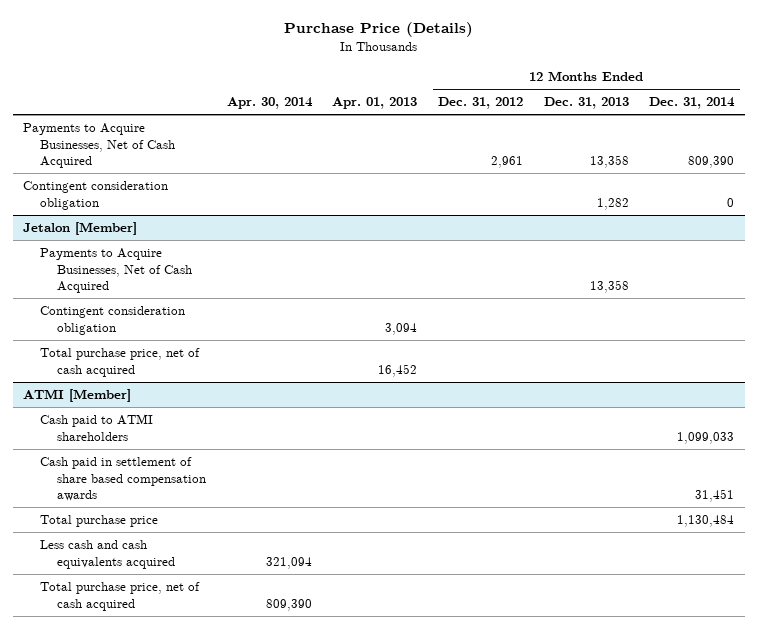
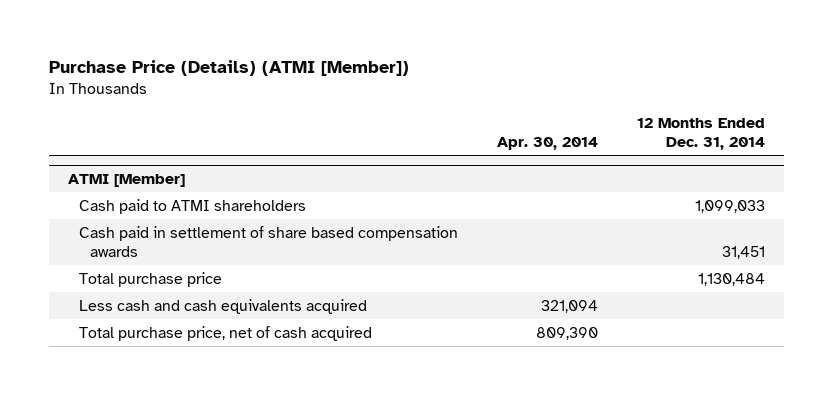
[283,22,473,38] Purchase Price (Details) -> [48,59,409,76] Purchase Price (Details) (ATMI [Member])
[332,97,418,110] Apr. 01, 2013 -> none
[438,97,524,110] Dec. 31, 2012 -> none
[543,97,629,110] Dec. 31, 2013 -> none
[23,123,176,169] Payments to Acquire Businesses, Net of Cash Acquired -> none
[23,181,169,210] Contingent consideration obligation -> none
[23,222,138,236] Jetalon [Member] -> none
[40,248,193,294] Payments to Acquire Businesses, Net of Cash Acquired -> none
[40,306,186,335] Contingent consideration obligation -> none
[40,348,201,377] Total purchase price, net of cash acquired -> none

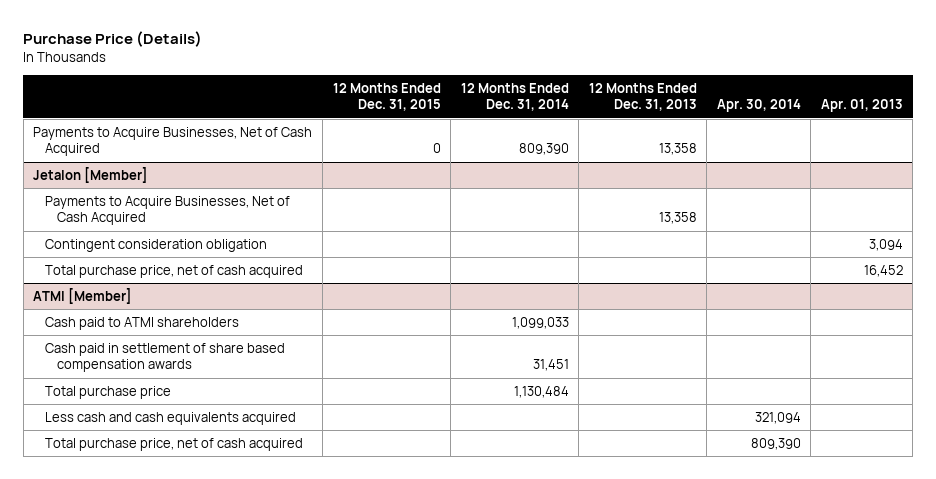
[48,59,409,76] Purchase Price (Details) (ATMI [Member]) -> [23,30,203,47] Purchase Price (Details)
none -> [332,82,441,112] 12 Months Ended Dec. 31, 2015
none -> [588,82,697,112] 12 Months Ended Dec. 31, 2013
none -> [820,99,903,113] Apr. 01, 2013
none -> [33,127,313,157] Payments to Acquire Businesses, Net of Cash Acquired
none -> [33,167,149,184] Jetalon [Member]
none -> [45,196,291,226] Payments to Acquire Businesses, Net of Cash Acquired
none -> [45,239,268,253] Contingent consideration obligation
none -> [45,265,304,279] Total purchase price, net of cash acquired

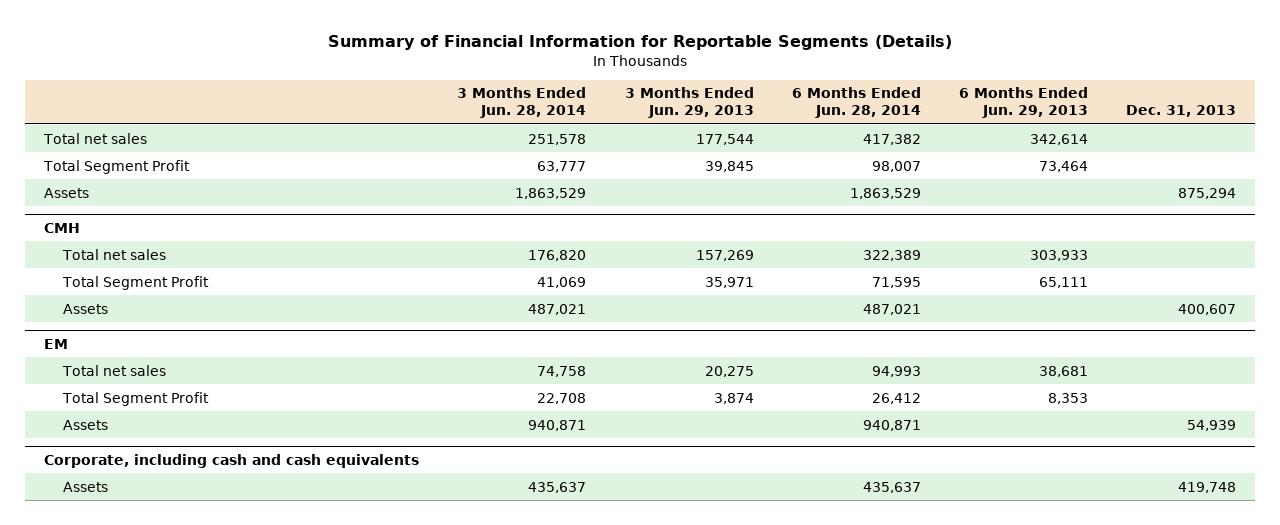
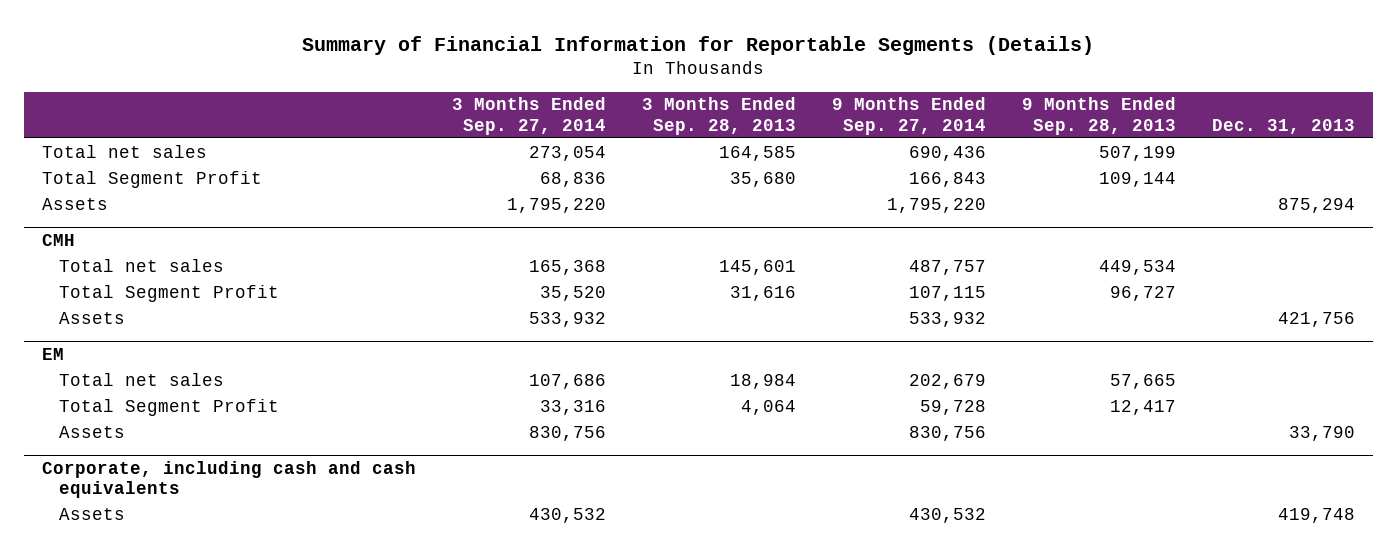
[457,87,587,119] 3 Months Ended Jun. 28, 2014 -> none
[624,87,754,119] 3 Months Ended Jun. 29, 2013 -> none
[791,87,921,119] 6 Months Ended Jun. 28, 2014 -> none
[958,87,1088,119] 6 Months Ended Jun. 29, 2013 -> none
none -> [451,97,606,135] 3 Months Ended Sep. 27, 2014
none -> [641,97,796,135] 3 Months Ended Sep. 28, 2013
none -> [831,97,986,135] 9 Months Ended Sep. 27, 2014
none -> [1021,97,1176,135] 9 Months Ended Sep. 28, 2013
[1178,303,1237,315] 400,607 -> [1277,311,1355,327] 421,756
[1187,419,1237,431] 54,939 -> [1288,425,1355,441] 33,790

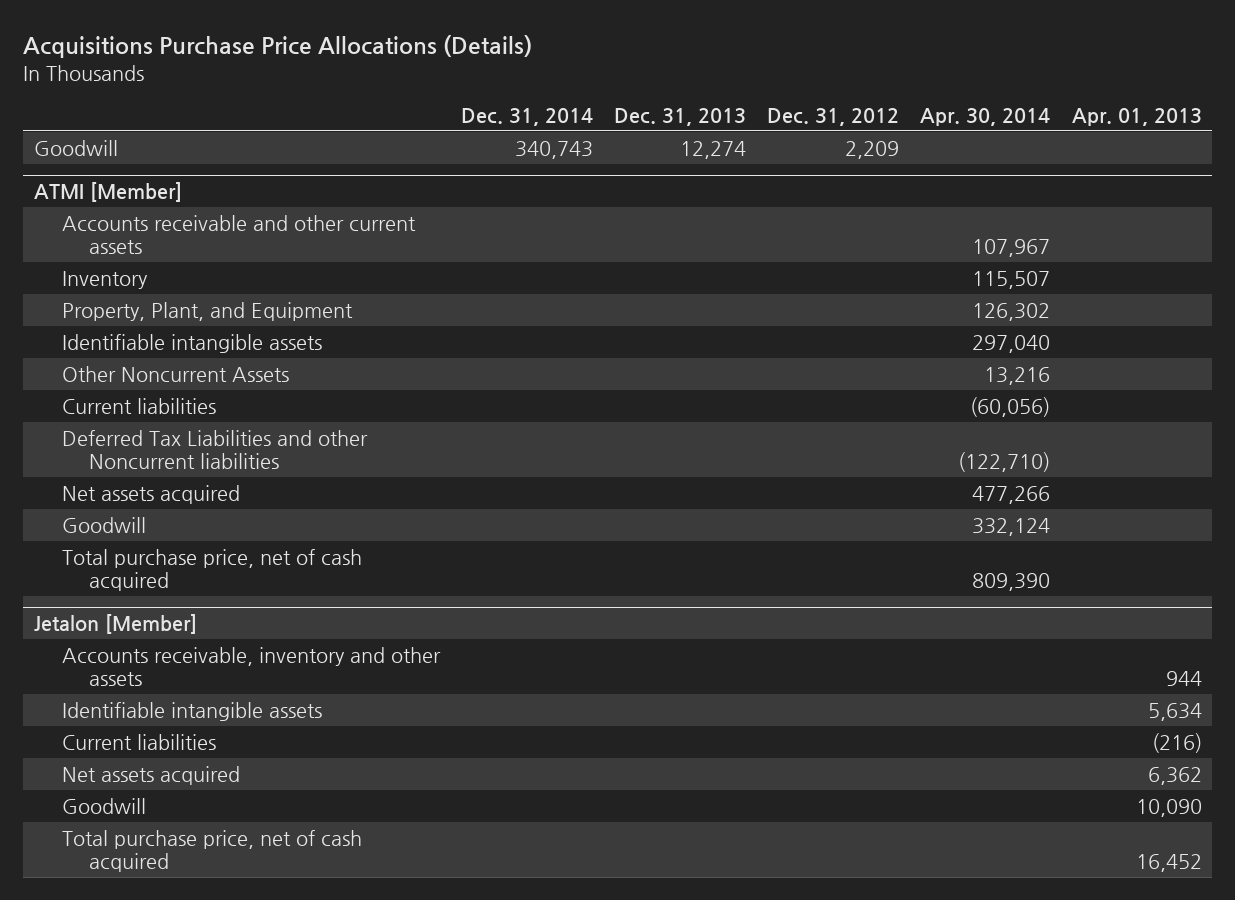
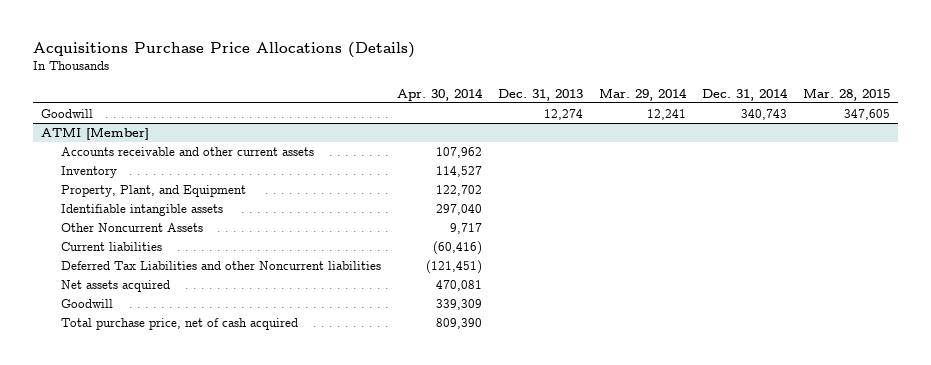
[767,107,900,126] Dec. 31, 2012 -> none
[1071,107,1202,126] Apr. 01, 2013 -> none
none -> [599,87,688,101] Mar. 29, 2014
none -> [803,87,891,101] Mar. 28, 2015
[972,239,1051,258] 107,967 -> [436,147,483,159] 107,962
[972,270,1051,289] 115,507 -> [436,166,483,178] 114,527
[972,302,1051,321] 126,302 -> [436,185,483,197] 122,702
[984,366,1051,385] 13,216 -> [450,223,483,235] 9,717
[970,396,1051,417] (60,056) -> [433,241,483,256] (60,416)
[958,452,1051,473] (122,710) -> [426,260,483,275] (121,451)
[972,485,1051,504] 477,266 -> [436,280,483,292] 470,081
[972,517,1051,536] 332,124 -> [436,299,483,311] 339,309
[33,614,197,635] Jetalon [Member] -> none
[61,646,441,687] Accounts receivable, inventory and other assets -> none
[61,701,322,721] Identifiable intangible assets -> none
[61,733,216,750] Current liabilities -> none
[61,765,240,785] Net assets acquired -> none
[61,797,146,814] Goodwill -> none
[61,829,362,873] Total purchase price, net of cash acquired -> none

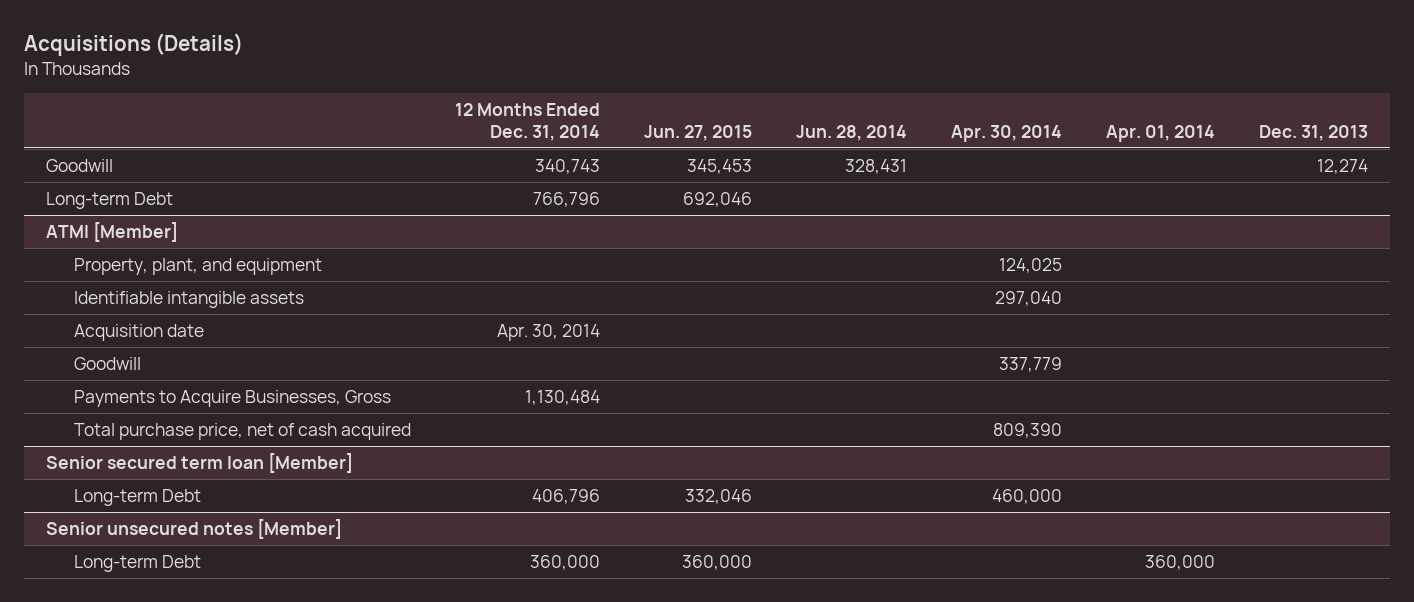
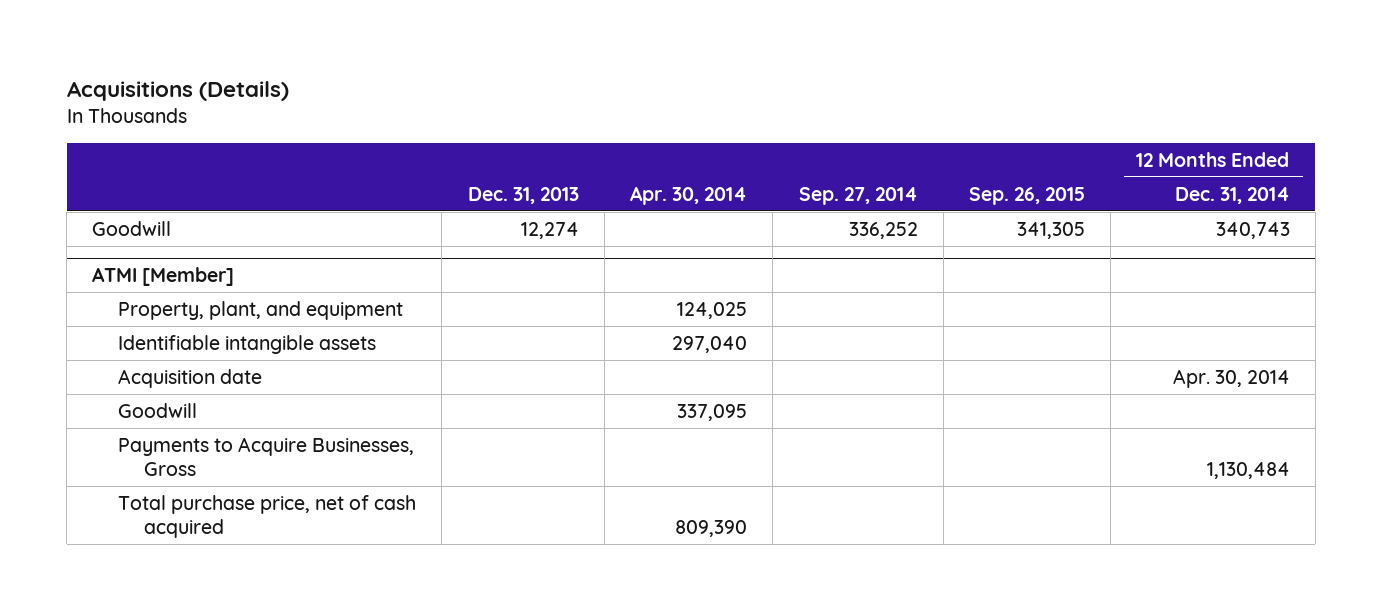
[643,124,752,141] Jun. 27, 2015 -> none
[796,124,908,141] Jun. 28, 2014 -> none
[1106,124,1216,142] Apr. 01, 2014 -> none
none -> [798,186,918,205] Sep. 27, 2014
none -> [969,186,1086,205] Sep. 26, 2015
[45,192,173,210] Long-term Debt -> none
[999,357,1063,373] 337,779 -> [677,403,748,421] 337,095
[45,453,353,474] Senior secured term loan [Member] -> none
[73,489,201,507] Long-term Debt -> none
[45,519,342,540] Senior unsecured notes [Member] -> none
[73,555,201,573] Long-term Debt -> none

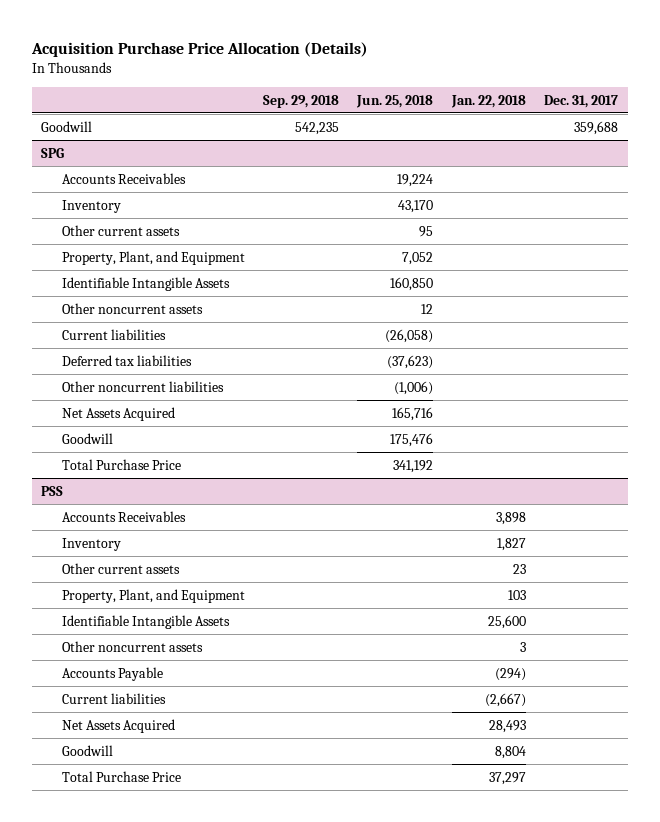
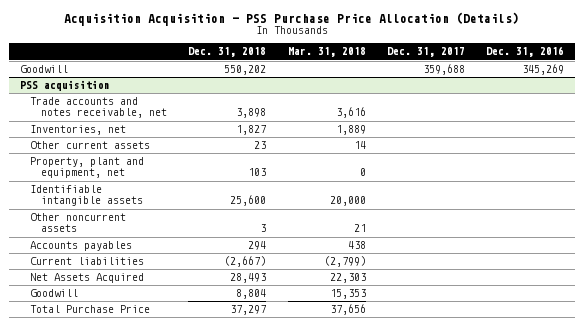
[31,42,369,58] Acquisition Purchase Price Allocation (Details) -> [63,11,519,26] Acquisition Acquisition - PSS Purchase Price Allocation (Details)
[263,94,340,108] Sep. 29, 2018 -> none
[356,94,434,108] Jun. 25, 2018 -> none
[450,94,526,108] Jan. 22, 2018 -> none
none -> [188,47,267,58] Dec. 31, 2018
none -> [287,47,366,58] Mar. 31, 2018
none -> [486,46,565,58] Dec. 31, 2016
[41,147,65,158] SPG -> none
[61,172,186,184] Accounts Receivables -> none
[61,199,121,213] Inventory -> none
[61,224,180,236] Other current assets -> none
[61,250,245,265] Property, Plant, and Equipment -> none
[61,276,230,291] Identifiable Intangible Assets -> none
[61,302,203,314] Other noncurrent assets -> none
[61,328,166,340] Current liabilities -> none
[61,354,192,366] Deferred tax liabilities -> none
[61,380,224,392] Other noncurrent liabilities -> none
[61,406,175,421] Net Assets Acquired -> none
[61,432,113,444] Goodwill -> none
[61,458,181,470] Total Purchase Price -> none
[41,485,64,496] PSS -> [19,80,110,92] PSS acquisition
[61,510,186,522] Accounts Receivables -> [30,97,168,119] Trade accounts and notes receivable, net
[61,537,121,551] Inventory -> [30,125,127,136] Inventories, net
[61,588,245,603] Property, Plant, and Equipment -> [30,157,145,179] Property, plant and equipment, net
[61,614,230,629] Identifiable Intangible Assets -> [30,185,144,207] Identifiable intangible assets
[61,666,163,681] Accounts Payable -> [30,241,133,252] Accounts payables

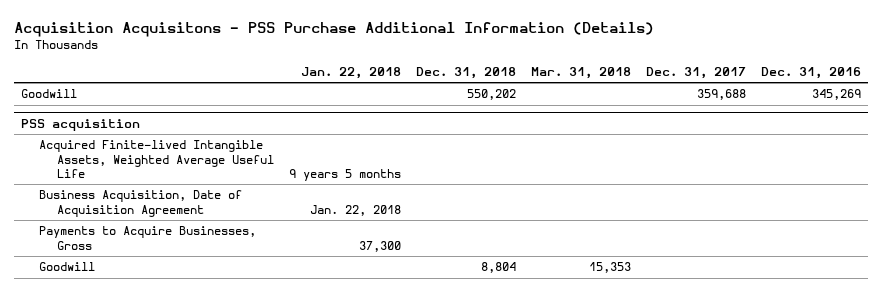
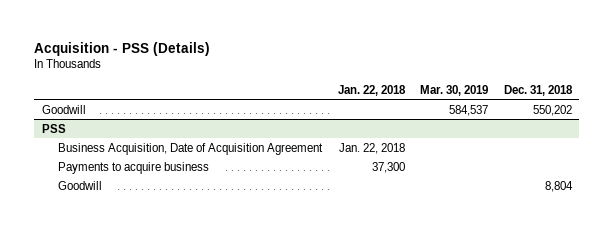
[14,21,655,37] Acquisition Acquisitons - PSS Purchase Additional Information (Details) -> [34,41,211,56] Acquisition - PSS (Details)
[530,67,631,80] Mar. 31, 2018 -> none
[645,67,746,80] Dec. 31, 2017 -> none
[760,67,861,80] Dec. 31, 2016 -> none
none -> [420,84,489,96] Mar. 30, 2019
[39,140,275,179] Acquired Finite-lived Intangible Assets, Weighted Average Useful Life -> none
[21,118,141,131] PSS acquisition -> [42,123,67,133] PSS
[39,226,257,250] Payments to Acquire Businesses, Gross -> [58,161,210,174] Payments to acquire business

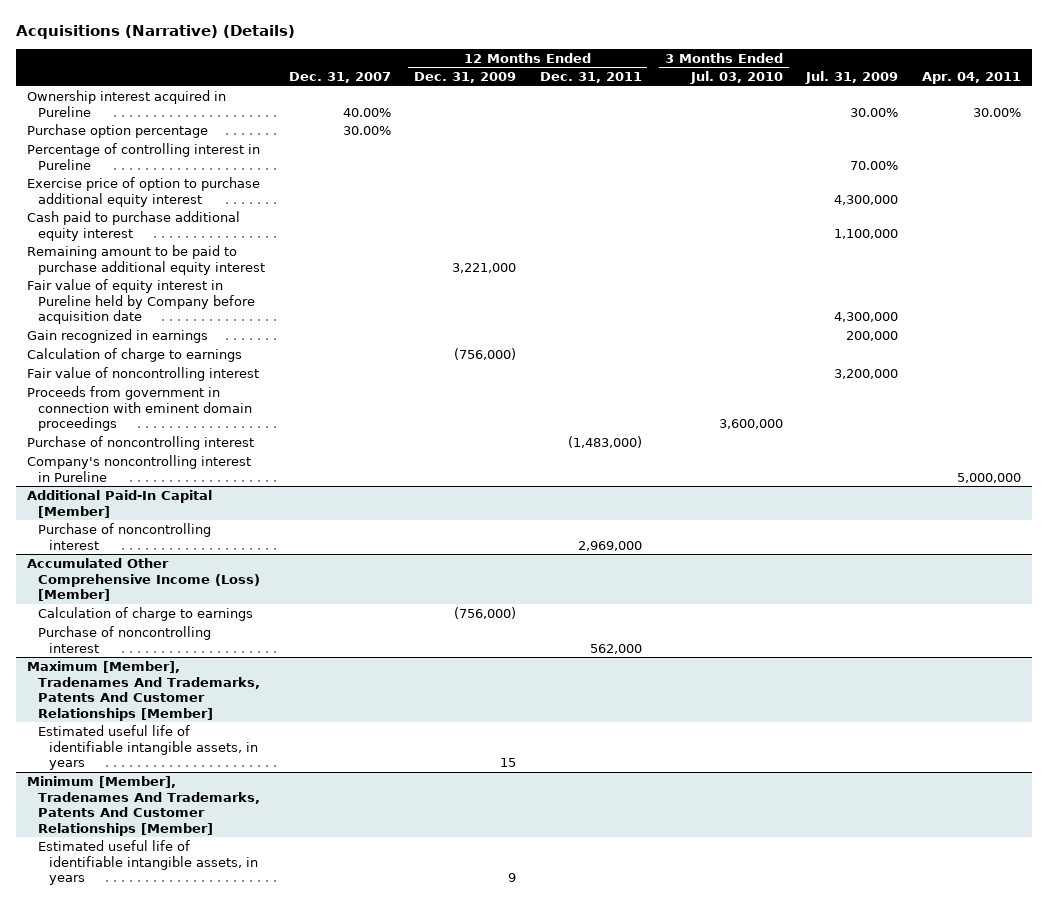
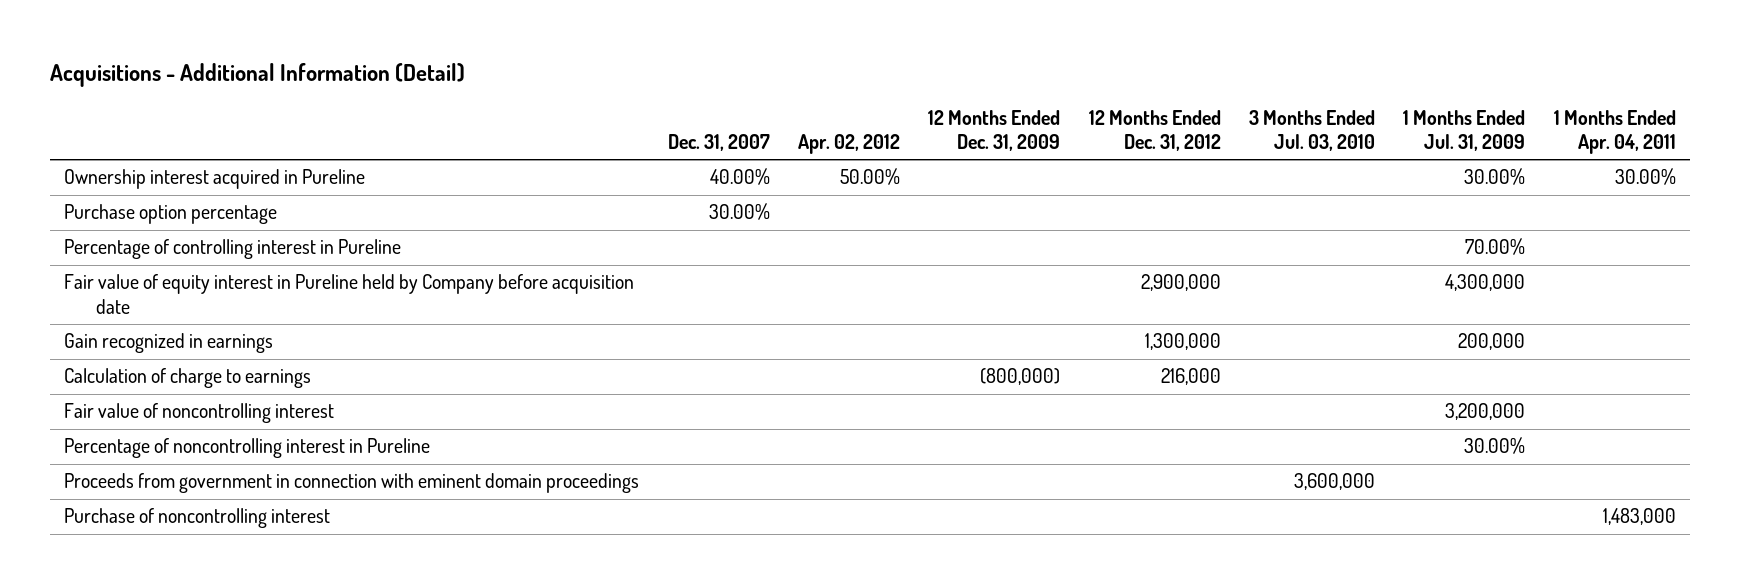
[15,24,295,39] Acquisitions (Narrative) (Details) -> [50,62,466,87] Acquisitions - Additional Information (Detail)
[539,72,642,84] Dec. 31, 2011 -> none
[805,71,899,85] Jul. 31, 2009 -> none
[921,72,1021,85] Apr. 04, 2011 -> none
none -> [798,134,901,155] Apr. 02, 2012
none -> [1088,109,1221,152] 12 Months Ended Dec. 31, 2012
none -> [1403,109,1526,152] 1 Months Ended Jul. 31, 2009
none -> [1553,109,1676,155] 1 Months Ended Apr. 04, 2011
[27,177,261,207] Exercise price of option to purchase additional equity interest -> none
[27,211,241,241] Cash paid to purchase additional equity interest -> none
[27,245,266,275] Remaining amount to be paid to purchase additional equity interest -> none
[454,348,517,361] (756,000) -> [980,368,1061,386] (800,000)
none -> [64,438,431,459] Percentage of noncontrolling interest in Pureline
[27,455,252,482] Company's noncontrolling interest in Pureline -> none
[27,490,213,518] Additional Paid-In Capital [Member] -> none
[38,523,212,550] Purchase of noncontrolling interest -> none
[27,558,261,602] Accumulated Other Comprehensive Income (Loss) [Member] -> none
[38,607,254,622] Calculation of charge to earnings -> none
[38,626,212,653] Purchase of noncontrolling interest -> none
[27,661,261,721] Maximum [Member], Tradenames And Trademarks, Patents And Customer Relationships [Member] -> none
[38,725,259,771] Estimated useful life of identifiable intangible assets, in years -> none
[27,776,261,836] Minimum [Member], Tradenames And Trademarks, Patents And Customer Relationships [Member] -> none
[38,840,259,886] Estimated useful life of identifiable intangible assets, in years -> none

